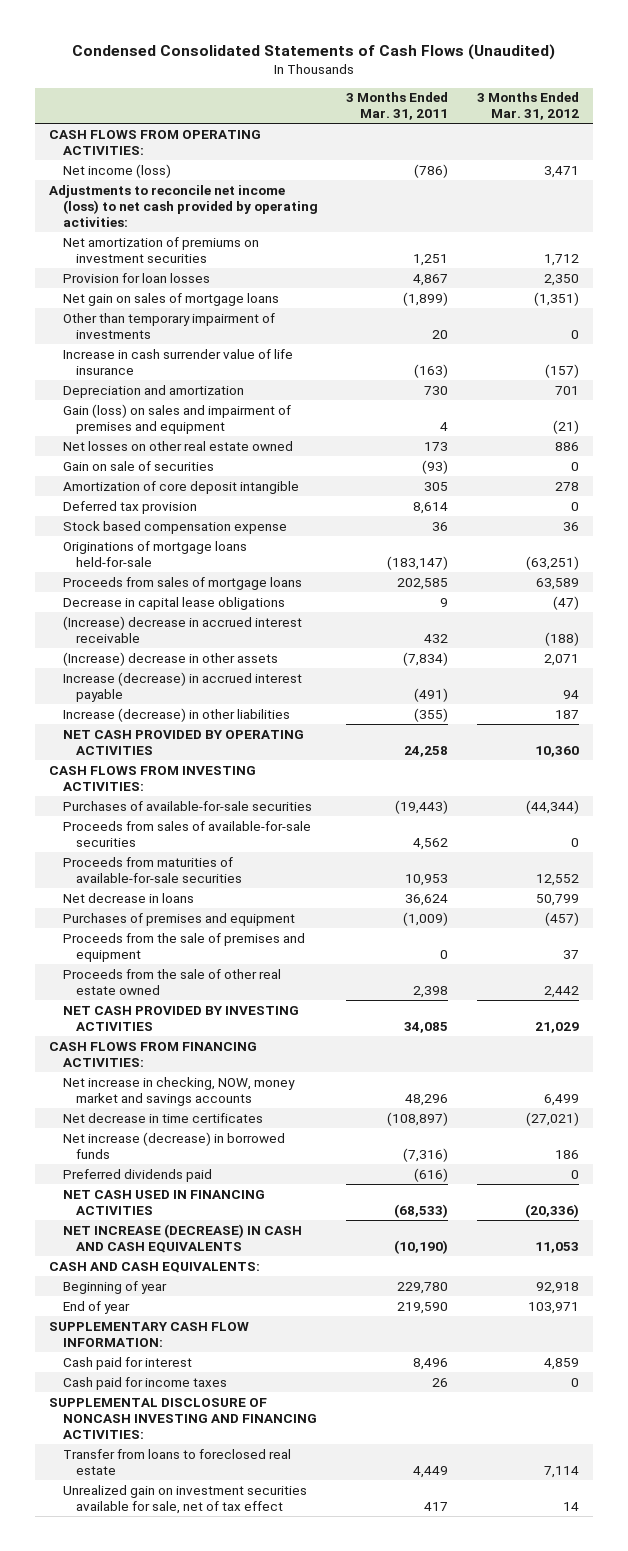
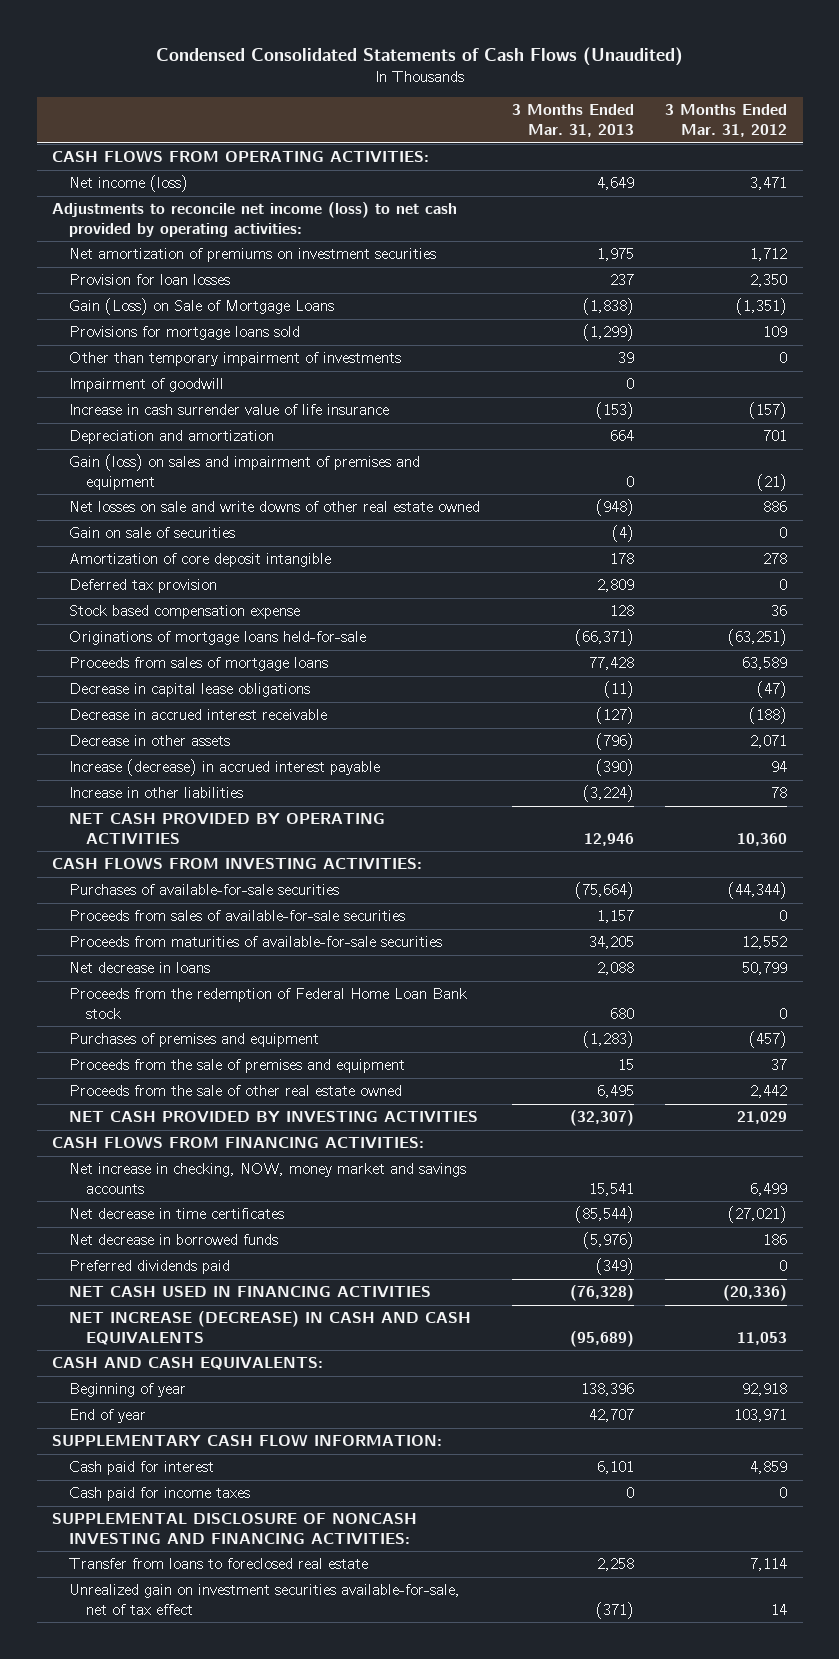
[346,92,449,121] 3 Months Ended Mar. 31, 2011 -> none
none -> [511,104,634,138] 3 Months Ended Mar. 31, 2013
[62,292,279,306] Net gain on sales of mortgage loans -> [69,298,335,316] Gain (Loss) on Sale of Mortgage Loans
none -> [69,326,301,341] Provisions for mortgage loans sold
none -> [69,378,225,393] Impairment of goodwill
[62,440,293,451] Net losses on other real estate owned -> [69,501,481,513] Net losses on sale and write downs of other real estate owned
[62,615,302,643] (Increase) decrease in accrued interest receivable -> [69,709,328,721] Decrease in accrued interest receivable
[62,651,278,666] (Increase) decrease in other assets -> [69,735,231,747] Decrease in other assets
[62,707,290,722] Increase (decrease) in other liabilities -> [69,787,244,799] Increase in other liabilities
[554,709,579,719] 187 -> [771,787,788,799] 78
none -> [69,988,468,1019] Proceeds from the redemption of Federal Home Loan Bank stock
[62,1131,285,1159] Net increase (decrease) in borrowed funds -> [69,1234,279,1246] Net decrease in borrowed funds
[62,1484,307,1514] Unrealized gain on investment securities available for sale, net of tax effect -> [69,1584,461,1615] Unrealized gain on investment securities available-for-sale, net of tax effect

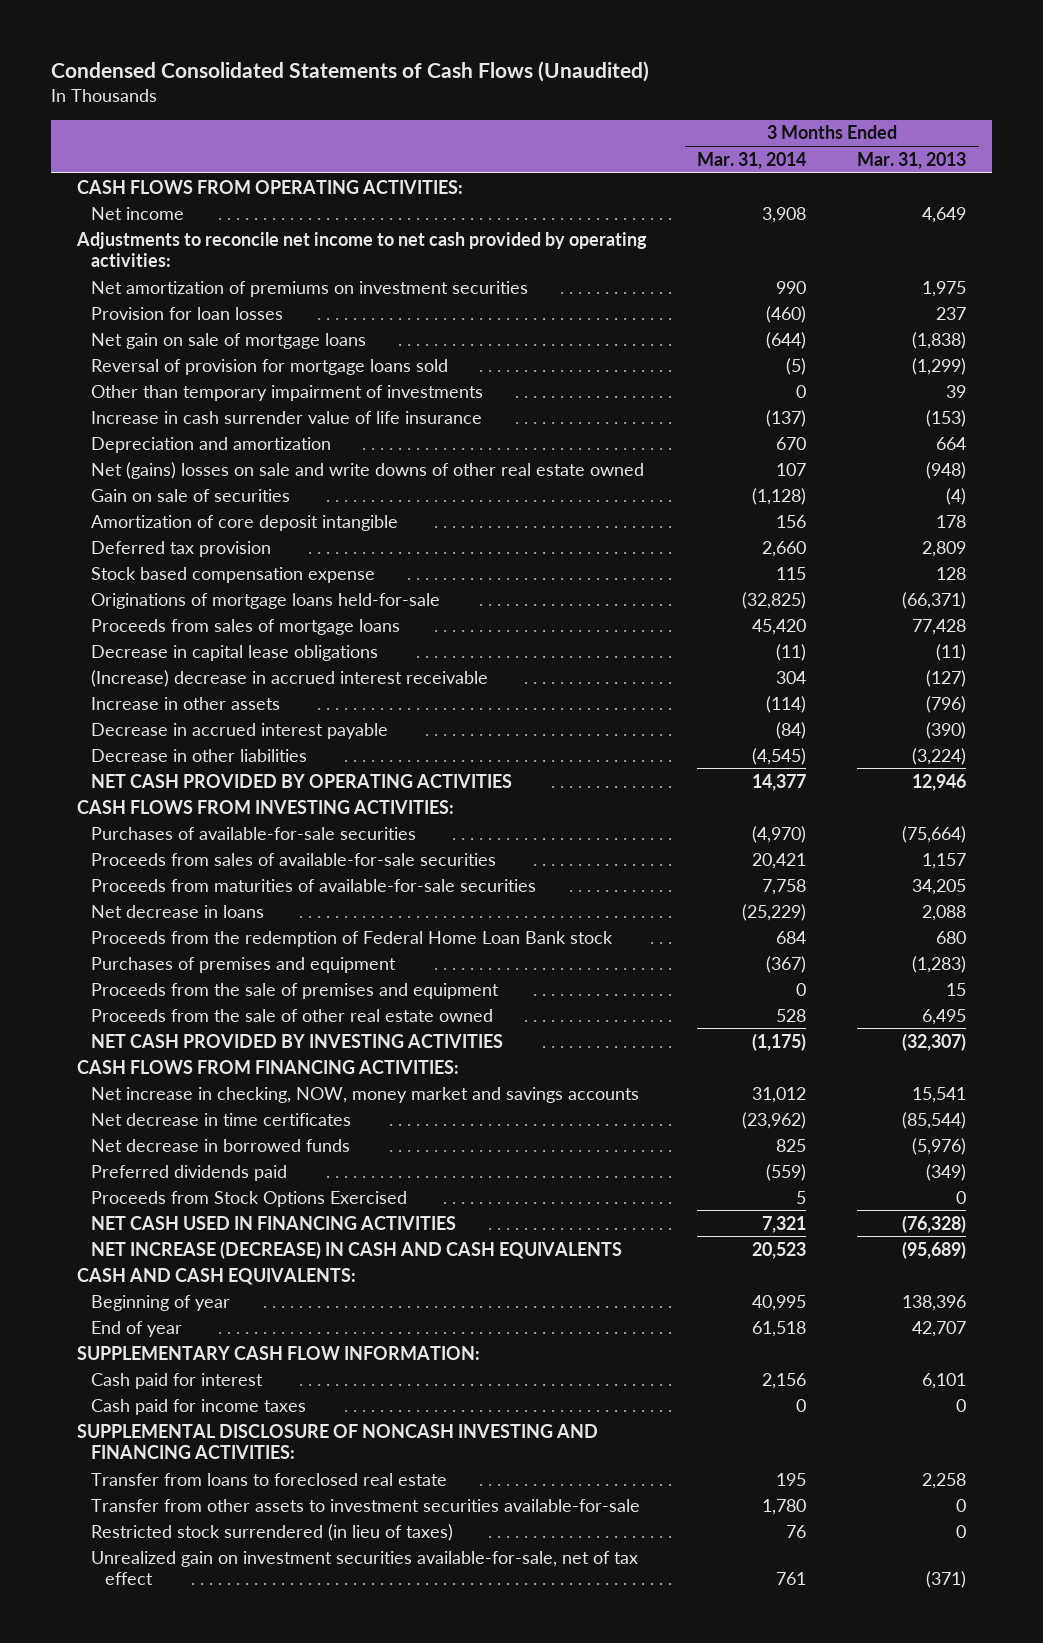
[665,104,788,138] 3 Months Ended Mar. 31, 2012 -> none
none -> [697,151,807,169] Mar. 31, 2014
[69,175,189,193] Net income (loss) -> [90,206,184,220] Net income
[52,202,458,237] Adjustments to reconcile net income (loss) to net cash provided by operating activities: -> [75,231,647,267] Adjustments to reconcile net income to net cash provided by operating activities:
[69,298,335,316] Gain (Loss) on Sale of Mortgage Loans -> [90,332,366,349] Net gain on sale of mortgage loans
[69,326,301,341] Provisions for mortgage loans sold -> [90,358,448,375] Reversal of provision for mortgage loans sold
[69,378,225,393] Impairment of goodwill -> none
[69,454,421,490] Gain (loss) on sales and impairment of premises and equipment -> none
[69,501,481,513] Net losses on sale and write downs of other real estate owned -> [90,461,644,479] Net (gains) losses on sale and write downs of other real estate owned
[69,709,328,721] Decrease in accrued interest receivable -> [90,669,488,687] (Increase) decrease in accrued interest receivable
[69,735,231,747] Decrease in other assets -> [90,696,280,710] Increase in other assets
[69,759,381,777] Increase (decrease) in accrued interest payable -> [90,722,388,739] Decrease in accrued interest payable
[69,787,244,799] Increase in other liabilities -> [90,748,307,762] Decrease in other liabilities
none -> [90,1190,407,1207] Proceeds from Stock Options Exercised
none -> [90,1498,640,1512] Transfer from other assets to investment securities available-for-sale
none -> [90,1523,453,1541] Restricted stock surrendered (in lieu of taxes)

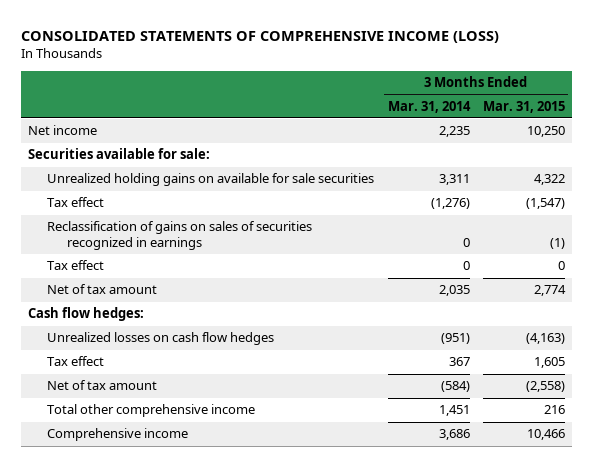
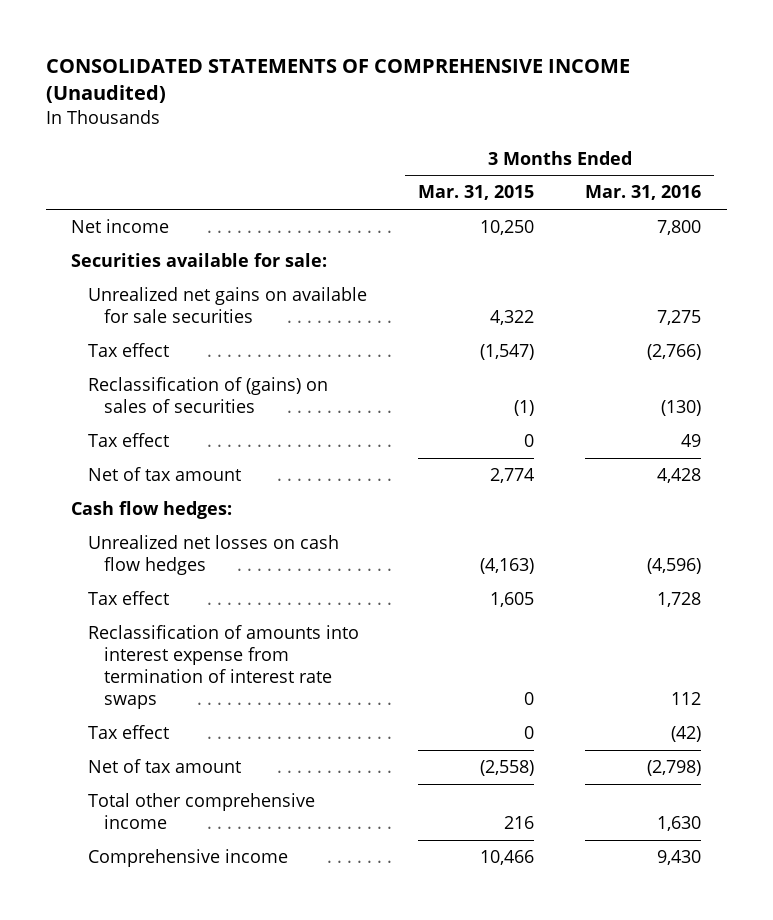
[20,30,499,43] CONSOLIDATED STATEMENTS OF COMPREHENSIVE INCOME (LOSS) -> [45,58,630,104] CONSOLIDATED STATEMENTS OF COMPREHENSIVE INCOME (Unaudited)
[387,100,471,113] Mar. 31, 2014 -> none
none -> [585,185,702,201] Mar. 31, 2016
[47,173,375,187] Unrealized holding gains on available for sale securities -> [87,287,367,324] Unrealized net gains on available for sale securities
[47,221,313,250] Reclassification of gains on sales of securities recognized in earnings -> [87,377,328,414] Reclassification of (gains) on sales of securities
[47,332,275,346] Unrealized losses on cash flow hedges -> [87,535,339,576] Unrealized net losses on cash flow hedges
none -> [87,625,359,710] Reclassification of amounts into interest expense from termination of interest rate swaps
none -> [87,725,169,740] Tax effect

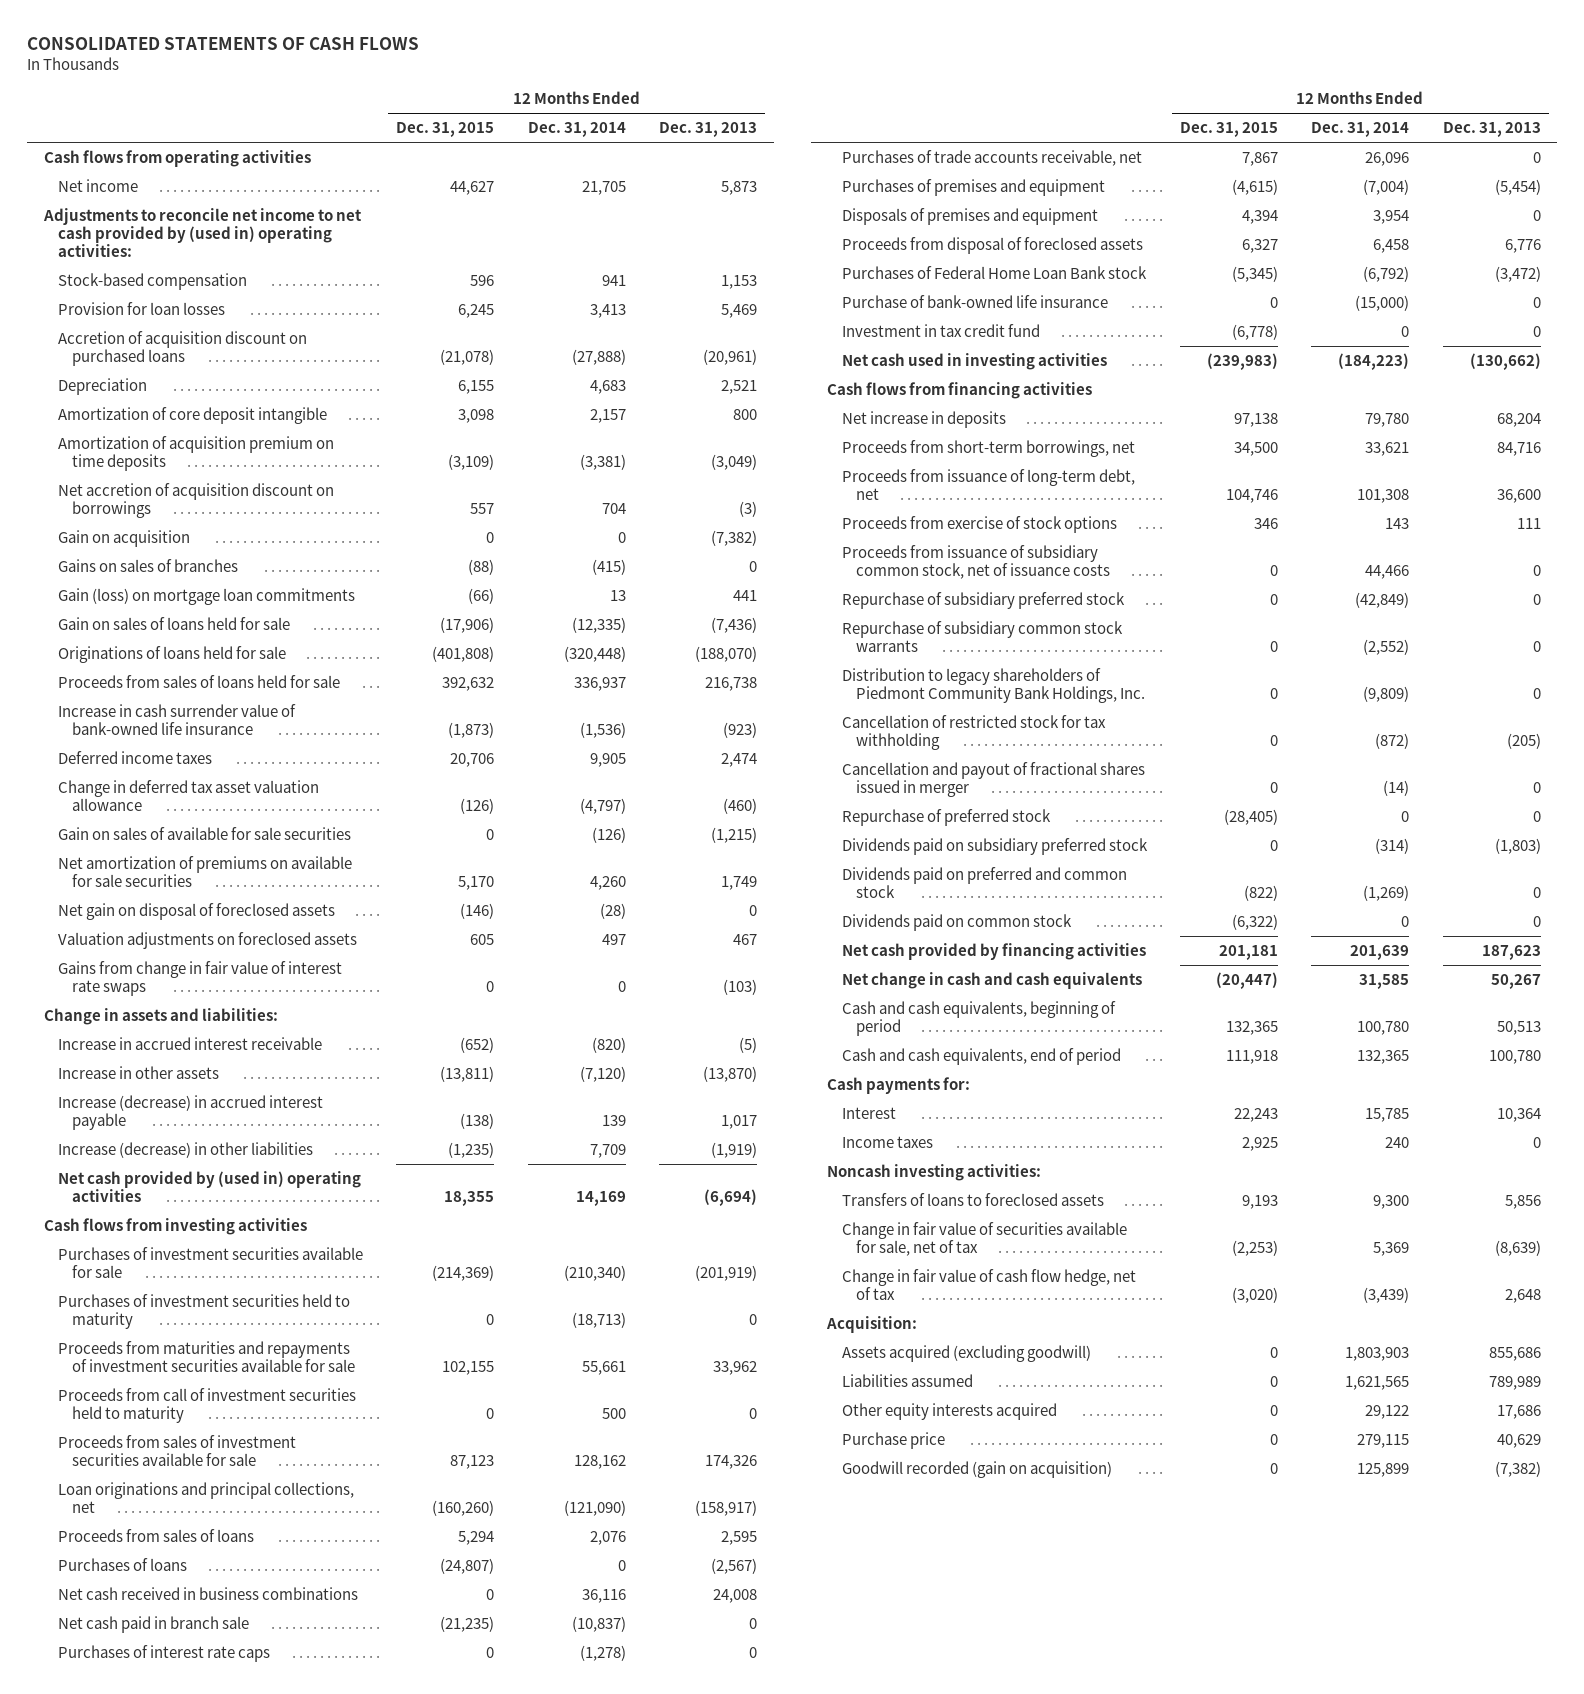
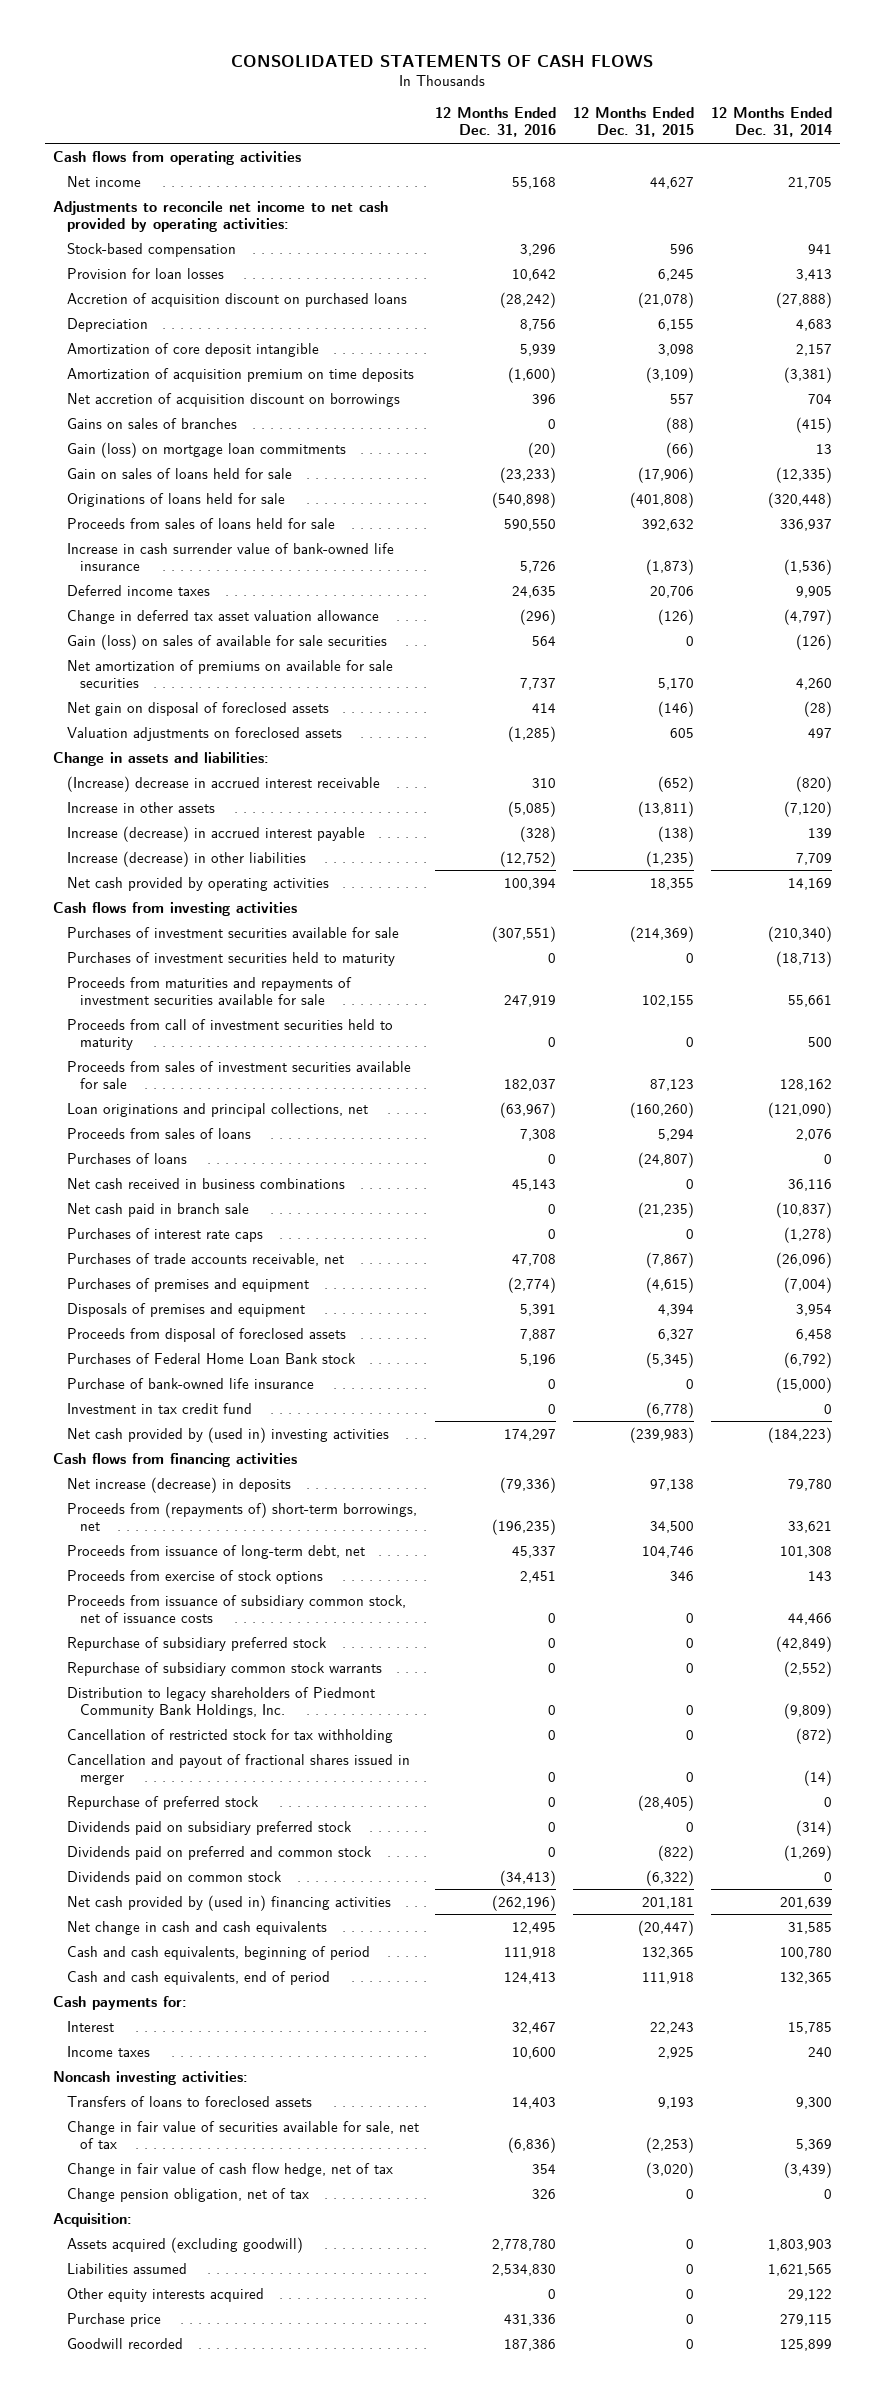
[659,122,758,138] Dec. 31, 2013 -> none
none -> [435,107,557,138] 12 Months Ended Dec. 31, 2016
[42,207,362,258] Adjustments to reconcile net income to net cash provided by (used in) operating activities: -> [52,200,388,232] Adjustments to reconcile net income to net cash provided by operating activities:
[57,529,190,547] Gain on acquisition -> none
[57,826,351,840] Gain on sales of available for sale securities -> [66,633,387,650] Gain (loss) on sales of available for sale securities
[57,960,342,997] Gains from change in fair value of interest rate swaps -> none
[57,1036,322,1050] Increase in accrued interest receivable -> [66,775,380,792] (Increase) decrease in accrued interest receivable
[57,1170,361,1203] Net cash provided by (used in) operating activities -> [66,876,329,891] Net cash provided by operating activities
[1241,151,1278,166] 7,867 -> [645,1251,694,1268] (7,867)
[1365,151,1410,166] 26,096 -> [775,1251,832,1268] (26,096)
[841,352,1107,370] Net cash used in investing activities -> [66,1426,389,1443] Net cash provided by (used in) investing activities
[841,410,1006,428] Net increase in deposits -> [66,1476,291,1493] Net increase (decrease) in deposits
[841,439,1135,457] Proceeds from short-term borrowings, net -> [66,1501,417,1531] Proceeds from (repayments of) short-term borrowings, net
[841,942,1146,960] Net cash provided by financing activities -> [66,1894,391,1911] Net cash provided by (used in) financing activities
none -> [66,2187,309,2202] Change pension obligation, net of tax
[841,1460,1112,1478] Goodwill recorded (gain on acquisition) -> [66,2337,183,2349] Goodwill recorded

